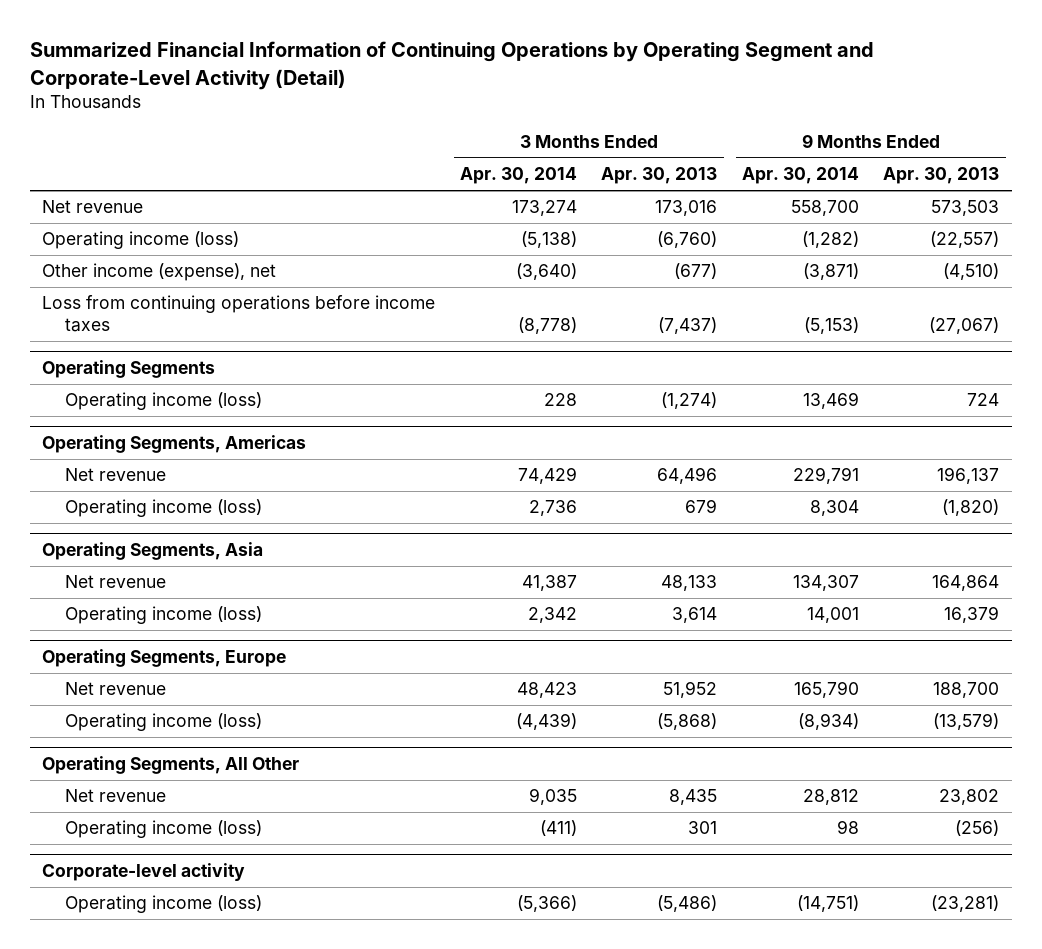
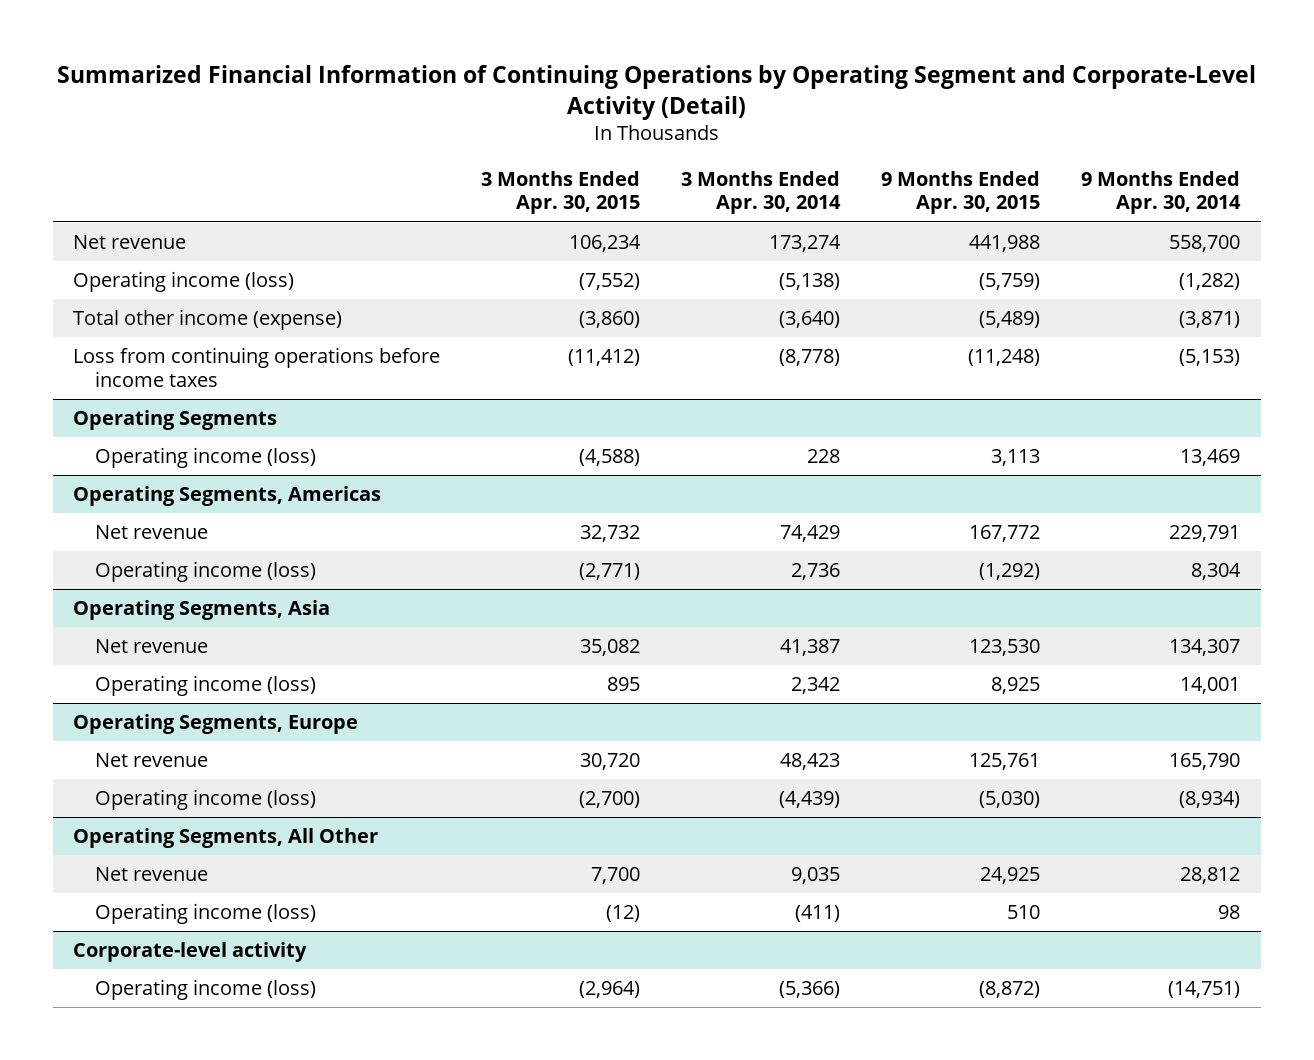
[601,167,718,185] Apr. 30, 2013 -> none
[883,167,1000,185] Apr. 30, 2013 -> none
none -> [481,170,641,215] 3 Months Ended Apr. 30, 2015
none -> [881,170,1041,215] 9 Months Ended Apr. 30, 2015
[42,263,277,282] Other income (expense), net -> [73,309,343,331] Total other income (expense)

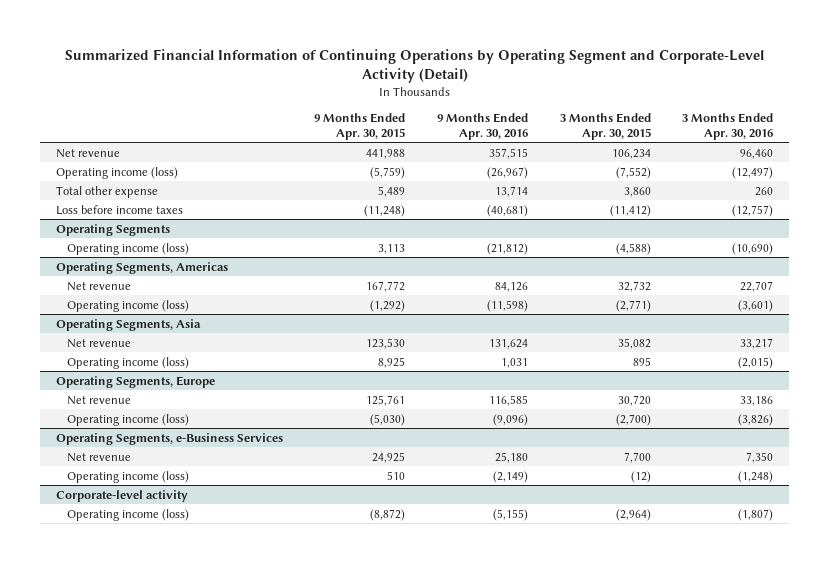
[681,170,842,215] 3 Months Ended Apr. 30, 2014 -> none
[1081,170,1242,215] 9 Months Ended Apr. 30, 2014 -> none
none -> [437,113,529,140] 9 Months Ended Apr. 30, 2016
none -> [682,113,774,140] 3 Months Ended Apr. 30, 2016
[73,309,343,331] Total other income (expense) -> [55,185,158,198] Total other expense
[579,311,641,329] (3,860) -> [623,186,651,197] 3,860
[979,311,1041,329] (5,489) -> [378,185,406,197] 5,489
[73,347,441,387] Loss from continuing operations before income taxes -> [55,204,183,215] Loss before income taxes
[73,828,379,849] Operating Segments, All Other -> none
none -> [55,432,283,445] Operating Segments, e-Business Services

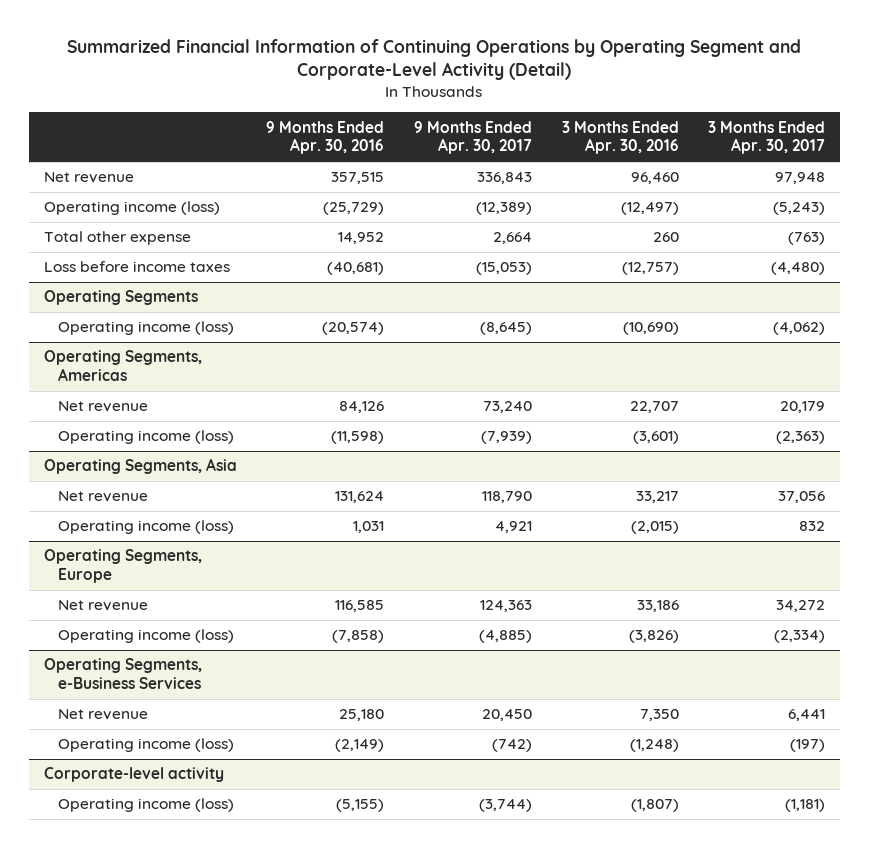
[314,113,406,140] 9 Months Ended Apr. 30, 2015 -> none
[559,113,651,140] 3 Months Ended Apr. 30, 2015 -> none
none -> [413,120,532,155] 9 Months Ended Apr. 30, 2017
none -> [708,120,826,155] 3 Months Ended Apr. 30, 2017
[487,166,529,179] (26,967) -> [323,202,385,216] (25,729)
[495,185,529,197] 13,714 -> [338,232,385,245] 14,952
[487,242,529,255] (21,812) -> [322,322,385,336] (20,574)
[493,413,529,426] (9,096) -> [332,630,385,644] (7,858)

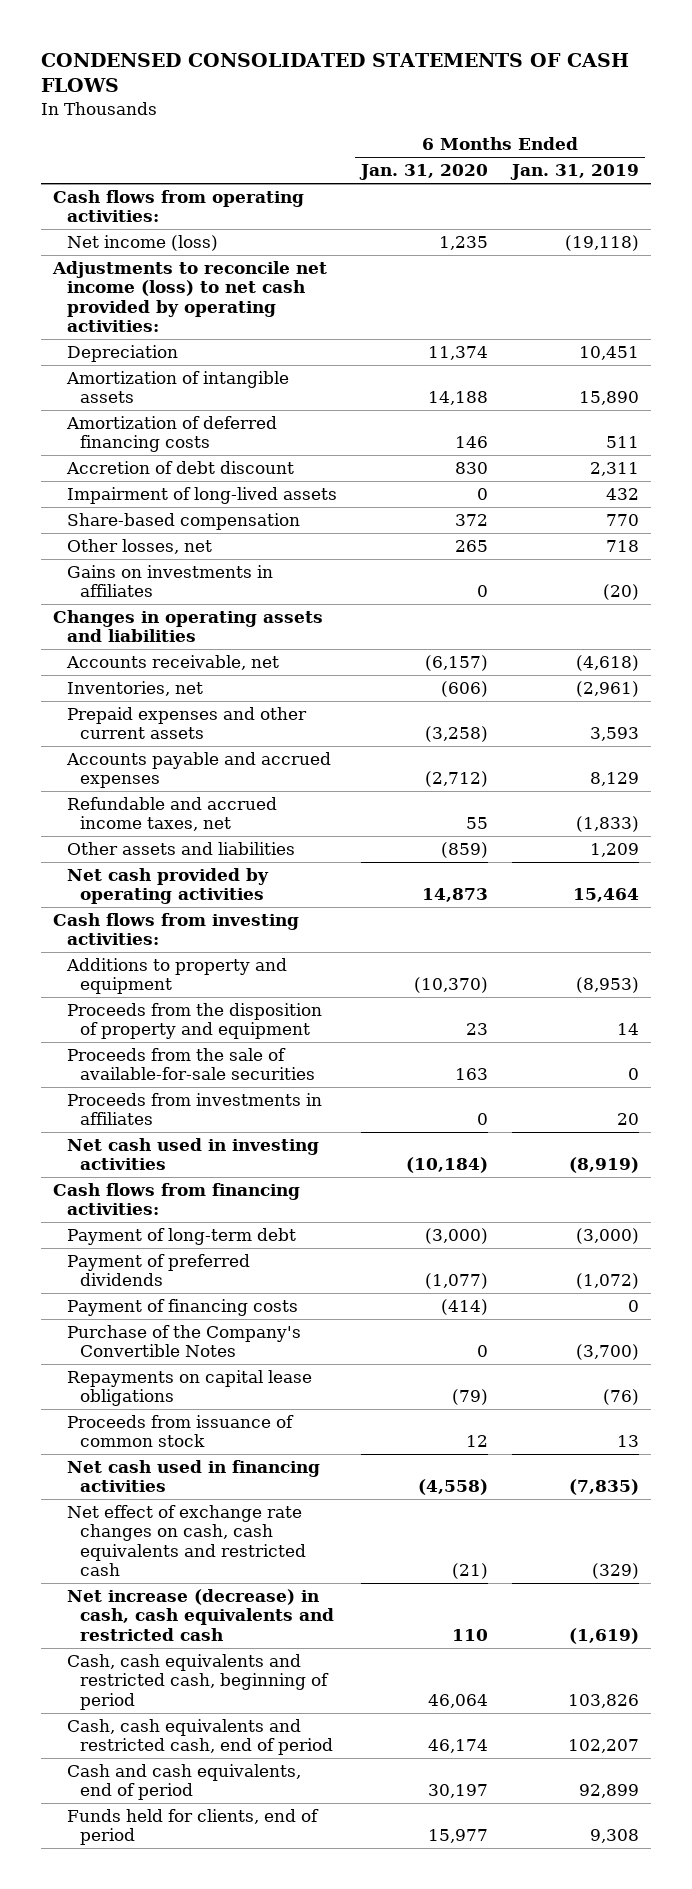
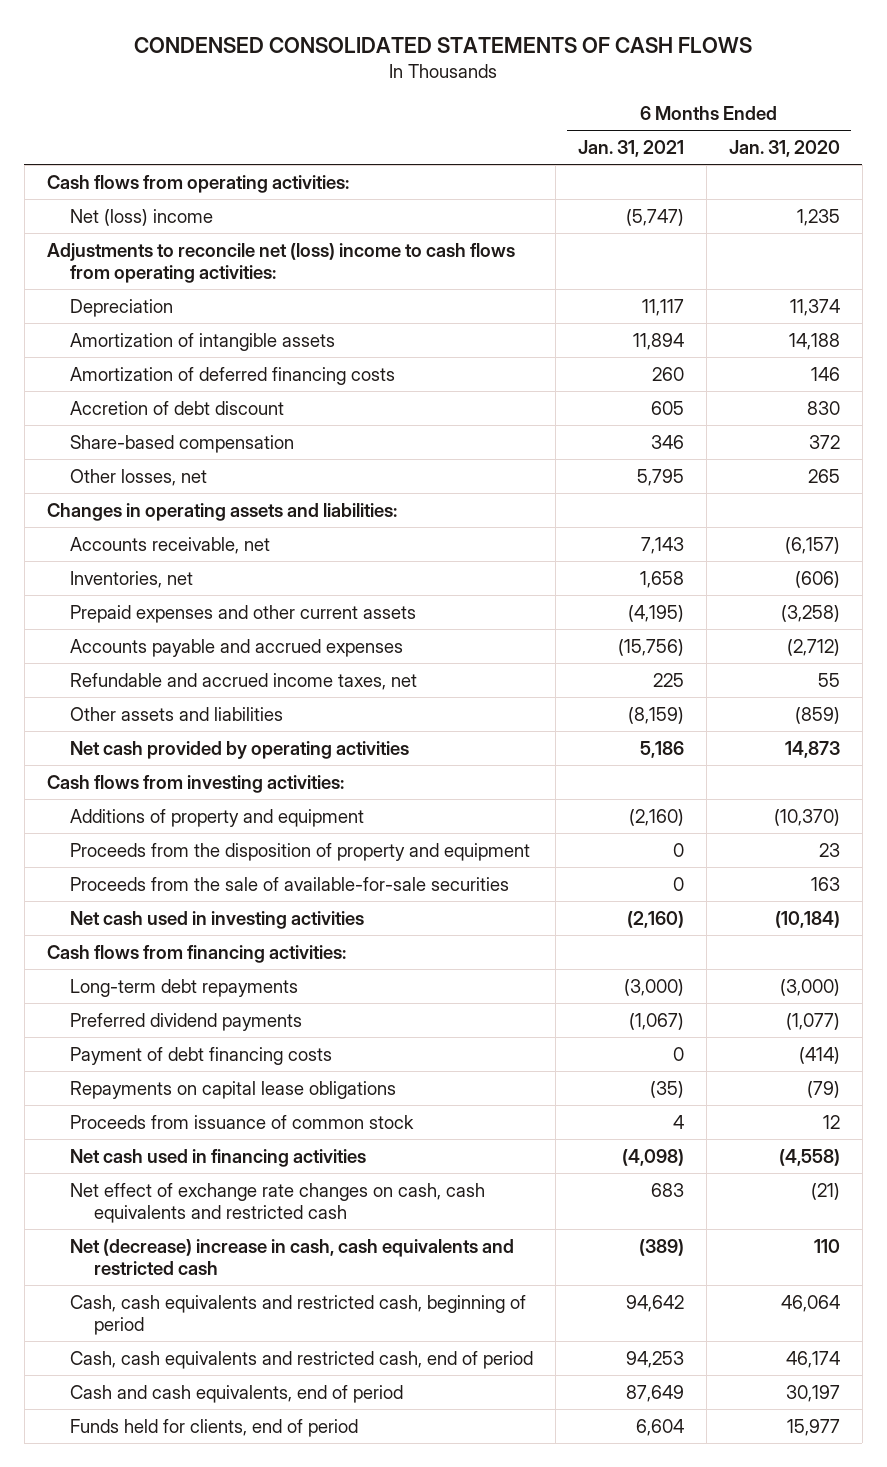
[510,164,640,181] Jan. 31, 2019 -> none
none -> [578,139,685,157] Jan. 31, 2021
[66,235,218,252] Net income (loss) -> [70,208,214,226] Net (loss) income
[52,261,328,333] Adjustments to reconcile net income (loss) to net cash provided by operating activities: -> [46,242,515,283] Adjustments to reconcile net (loss) income to cash flows from operating activities:
[66,487,337,505] Impairment of long-lived assets -> none
[66,565,273,598] Gains on investments in affiliates -> none
[53,610,324,643] Changes in operating assets and liabilities -> [46,502,397,521] Changes in operating assets and liabilities:
[65,958,287,995] Additions to property and equipment -> [70,808,365,827] Additions of property and equipment
[66,1093,322,1126] Proceeds from investments in affiliates -> none
[66,1325,301,1358] Purchase of the Company's Convertible Notes -> none
[66,1228,296,1246] Payment of long-term debt -> [70,978,299,997] Long-term debt repayments
[66,1254,250,1287] Payment of preferred dividends -> [70,1012,303,1031] Preferred dividend payments
[66,1299,298,1317] Payment of financing costs -> [70,1046,333,1065] Payment of debt financing costs
[66,1589,335,1641] Net increase (decrease) in cash, cash equivalents and restricted cash -> [70,1238,515,1275] Net (decrease) increase in cash, cash equivalents and restricted cash

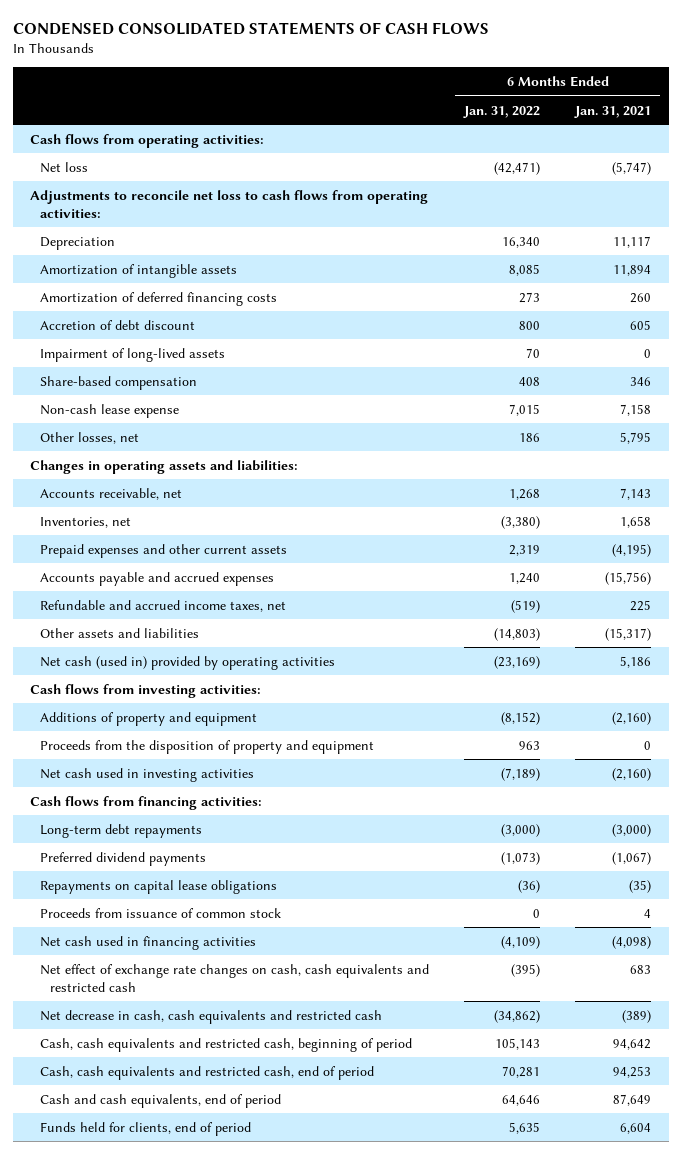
[728,139,840,157] Jan. 31, 2020 -> none
none -> [463,105,541,118] Jan. 31, 2022
[70,208,214,226] Net (loss) income -> [40,161,89,173] Net loss
[46,242,515,283] Adjustments to reconcile net (loss) income to cash flows from operating activities: -> [30,189,429,218] Adjustments to reconcile net loss to cash flows from operating activities:
none -> [40,347,226,362] Impairment of long-lived assets
none -> [40,403,180,418] Non-cash lease expense
[628,706,685,724] (8,159) -> [605,627,652,641] (15,317)
[70,740,410,759] Net cash provided by operating activities -> [40,655,336,670] Net cash (used in) provided by operating activities
[70,876,510,891] Proceeds from the sale of available-for-sale securities -> none
[70,1046,333,1065] Payment of debt financing costs -> none
[70,1238,515,1275] Net (decrease) increase in cash, cash equivalents and restricted cash -> [40,1009,383,1024] Net decrease in cash, cash equivalents and restricted cash

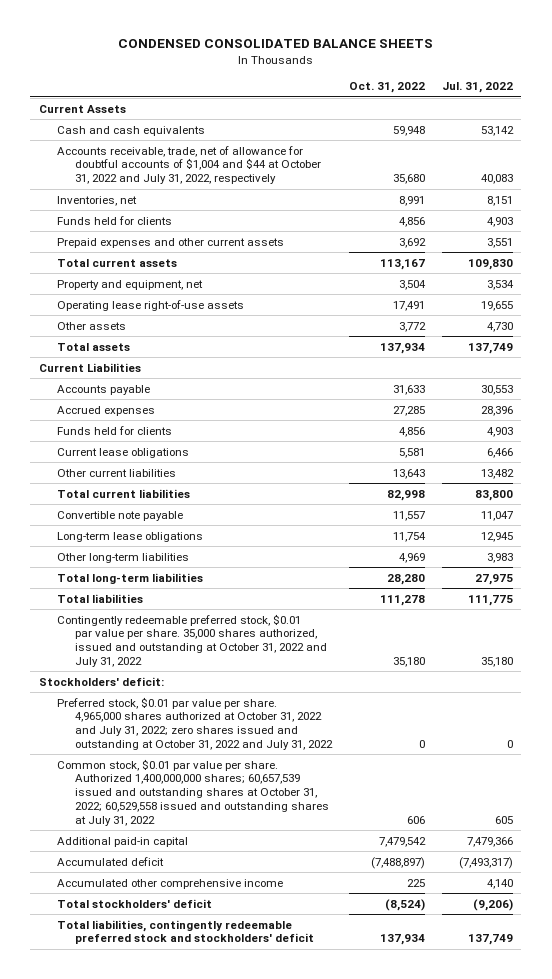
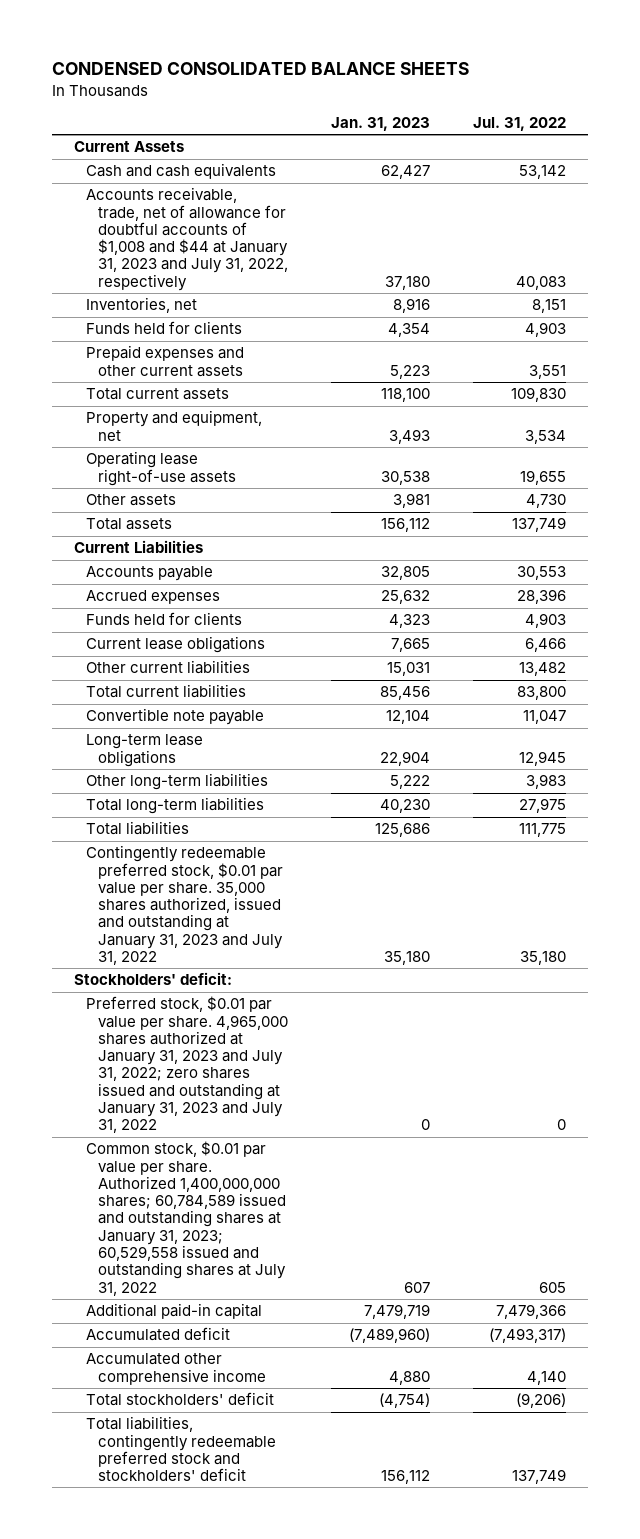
[348,82,425,94] Oct. 31, 2022 -> none
none -> [330,117,430,132] Jan. 31, 2023
[56,145,321,185] Accounts receivable, trade, net of allowance for doubtful accounts of $1,004 and $44 at October 31, 2022 and July 31, 2022, respectively -> [85,187,288,291] Accounts receivable, trade, net of allowance for doubtful accounts of $1,008 and $44 at January 31, 2023 and July 31, 2022, respectively
[56,613,327,668] Contingently redeemable preferred stock, $0.01 par value per share. 35,000 shares authorized, issued and outstanding at October 31, 2022 and July 31, 2022 -> [85,845,283,966] Contingently redeemable preferred stock, $0.01 par value per share. 35,000 shares authorized, issued and outstanding at January 31, 2023 and July 31, 2022
[56,696,333,751] Preferred stock, $0.01 par value per share. 4,965,000 shares authorized at October 31, 2022 and July 31, 2022; zero shares issued and outstanding at October 31, 2022 and July 31, 2022 -> [85,996,288,1134] Preferred stock, $0.01 par value per share. 4,965,000 shares authorized at January 31, 2023 and July 31, 2022; zero shares issued and outstanding at January 31, 2023 and July 31, 2022
[56,758,329,826] Common stock, $0.01 par value per share. Authorized 1,400,000,000 shares; 60,657,539 issued and outstanding shares at October 31, 2022; 60,529,558 issued and outstanding shares at July 31, 2022 -> [85,1141,286,1296] Common stock, $0.01 par value per share. Authorized 1,400,000,000 shares; 60,784,589 issued and outstanding shares at January 31, 2023; 60,529,558 issued and outstanding shares at July 31, 2022

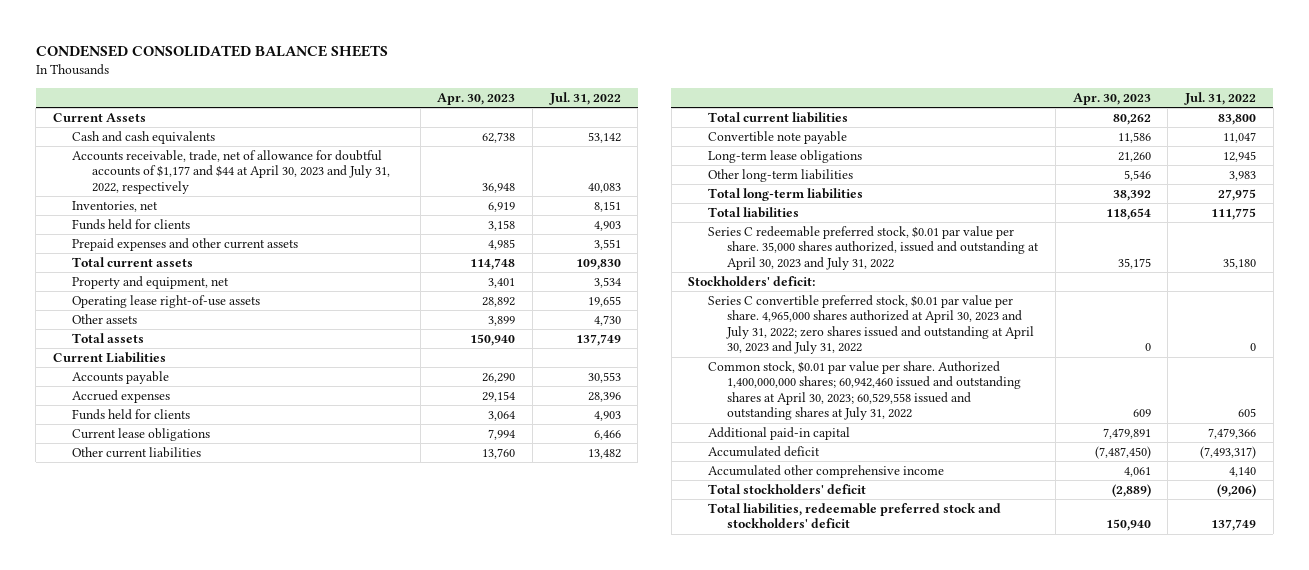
[330,117,430,132] Jan. 31, 2023 -> none
none -> [437,92,516,105] Apr. 30, 2023
[85,187,288,291] Accounts receivable, trade, net of allowance for doubtful accounts of $1,008 and $44 at January 31, 2023 and July 31, 2022, respectively -> [72,149,390,194] Accounts receivable, trade, net of allowance for doubtful accounts of $1,177 and $44 at April 30, 2023 and July 31, 2022, respectively
[85,845,283,966] Contingently redeemable preferred stock, $0.01 par value per share. 35,000 shares authorized, issued and outstanding at January 31, 2023 and July 31, 2022 -> [707,225,1040,270] Series C redeemable preferred stock, $0.01 par value per share. 35,000 shares authorized, issued and outstanding at April 30, 2023 and July 31, 2022
[85,996,288,1134] Preferred stock, $0.01 par value per share. 4,965,000 shares authorized at January 31, 2023 and July 31, 2022; zero shares issued and outstanding at January 31, 2023 and July 31, 2022 -> [707,294,1035,355] Series C convertible preferred stock, $0.01 par value per share. 4,965,000 shares authorized at April 30, 2023 and July 31, 2022; zero shares issued and outstanding at April 30, 2023 and July 31, 2022
[85,1141,286,1296] Common stock, $0.01 par value per share. Authorized 1,400,000,000 shares; 60,784,589 issued and outstanding shares at January 31, 2023; 60,529,558 issued and outstanding shares at July 31, 2022 -> [707,360,1022,421] Common stock, $0.01 par value per share. Authorized 1,400,000,000 shares; 60,942,460 issued and outstanding shares at April 30, 2023; 60,529,558 issued and outstanding shares at July 31, 2022
[85,1416,276,1482] Total liabilities, contingently redeemable preferred stock and stockholders' deficit -> [707,502,1001,529] Total liabilities, redeemable preferred stock and stockholders' deficit

